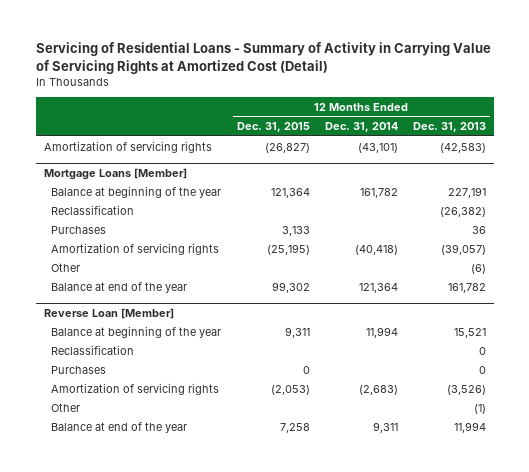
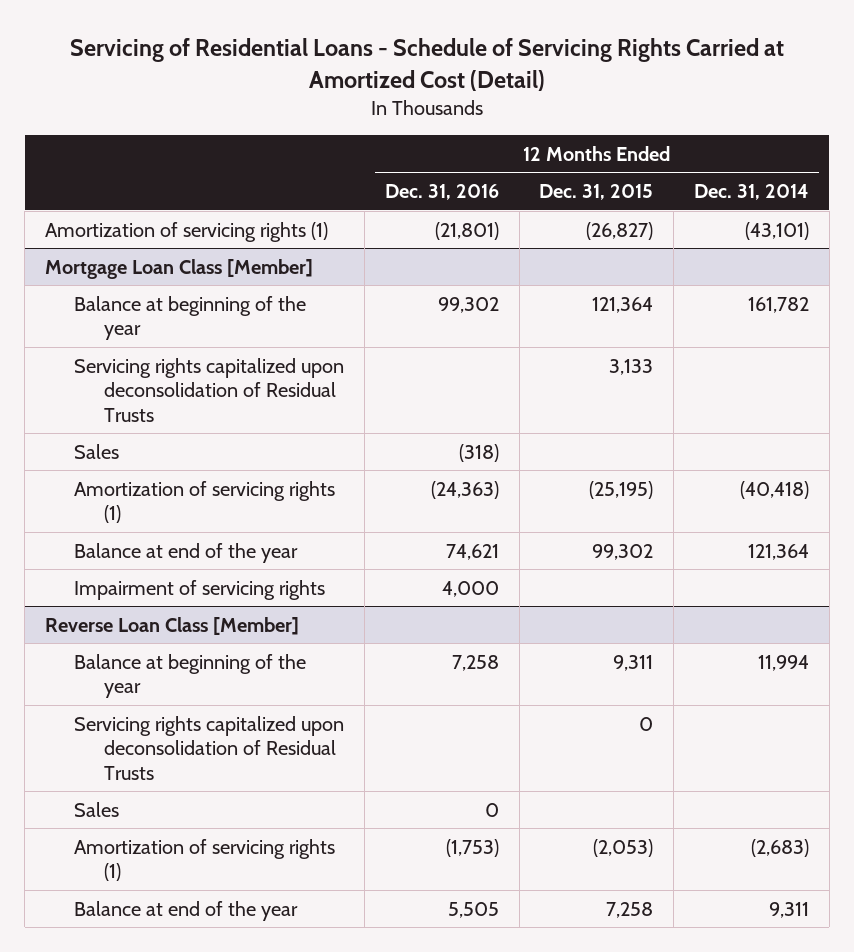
[35,42,491,74] Servicing of Residential Loans - Summary of Activity in Carrying Value of Servicing Rights at Amortized Cost (Detail) -> [70,38,785,91] Servicing of Residential Loans - Schedule of Servicing Rights Carried at Amortized Cost (Detail)
[412,122,486,133] Dec. 31, 2013 -> none
none -> [384,184,499,201] Dec. 31, 2016
[43,140,212,153] Amortization of servicing rights -> [45,221,329,242] Amortization of servicing rights (1)
[43,167,187,180] Mortgage Loans [Member] -> [45,258,314,279] Mortgage Loan Class [Member]
[51,204,135,215] Reclassification -> none
[51,262,81,272] Other -> none
[51,225,107,234] Purchases -> [74,357,345,422] Servicing rights capitalized upon deconsolidation of Residual Trusts
none -> [74,443,120,459] Sales
[51,242,220,255] Amortization of servicing rights -> [74,480,336,524] Amortization of servicing rights (1)
none -> [74,579,326,600] Impairment of servicing rights
[43,307,174,319] Reverse Loan [Member] -> [45,616,300,635] Reverse Loan Class [Member]
[51,344,135,355] Reclassification -> none
[51,402,81,412] Other -> none
[51,365,107,374] Purchases -> [74,715,345,780] Servicing rights capitalized upon deconsolidation of Residual Trusts
none -> [74,801,120,817] Sales
[51,382,220,395] Amortization of servicing rights -> [74,838,336,882] Amortization of servicing rights (1)

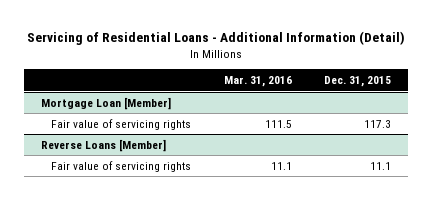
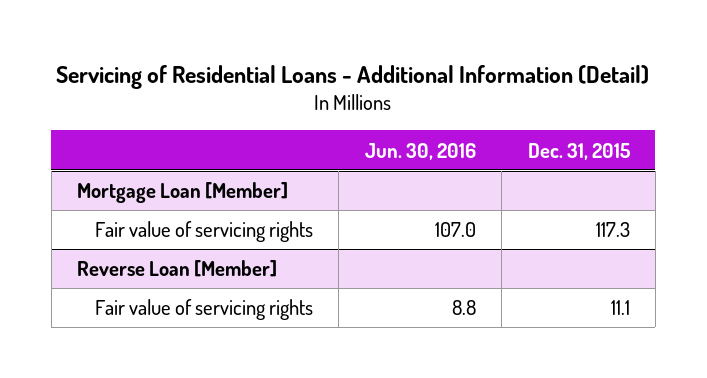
[223,76,292,88] Mar. 31, 2016 -> none
none -> [364,142,476,160] Jun. 30, 2016
[40,138,166,152] Reverse Loans [Member] -> [77,260,278,278] Reverse Loan [Member]

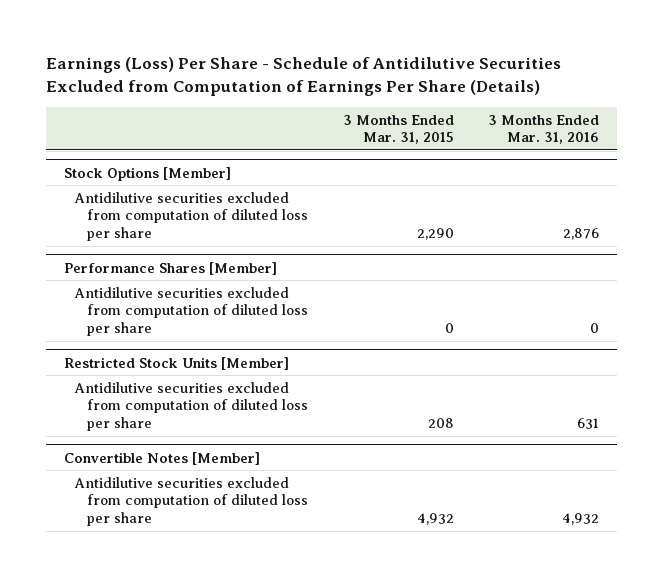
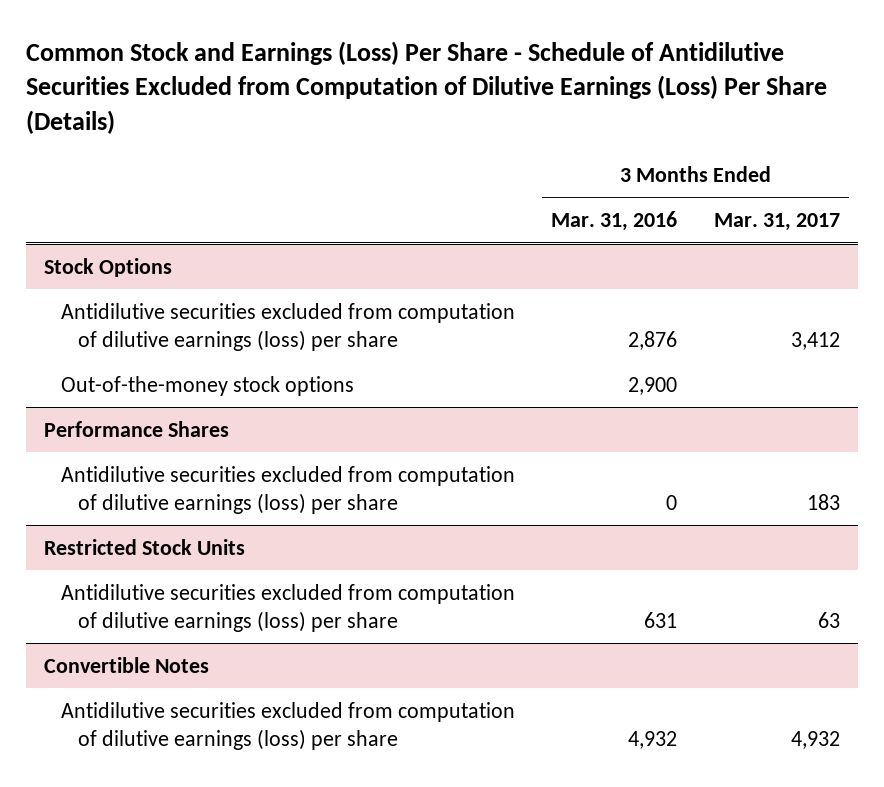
[46,57,562,96] Earnings (Loss) Per Share - Schedule of Antidilutive Securities Excluded from Computation of Earnings Per Share (Details) -> [26,40,828,134] Common Stock and Earnings (Loss) Per Share - Schedule of Antidilutive Securities Excluded from Computation of Dilutive Earnings (Loss) Per Share (Details)
[342,114,454,144] 3 Months Ended Mar. 31, 2015 -> none
none -> [713,213,840,232] Mar. 31, 2017
[63,166,231,181] Stock Options [Member] -> [44,257,173,277] Stock Options
[74,191,309,241] Antidilutive securities excluded from computation of diluted loss per share -> [61,302,516,351] Antidilutive securities excluded from computation of dilutive earnings (loss) per share
none -> [61,375,355,396] Out-of-the-money stock options
[63,261,277,275] Performance Shares [Member] -> [44,420,230,437] Performance Shares
[74,286,309,336] Antidilutive securities excluded from computation of diluted loss per share -> [61,465,516,514] Antidilutive securities excluded from computation of dilutive earnings (loss) per share
[63,356,289,370] Restricted Stock Units [Member] -> [44,538,246,555] Restricted Stock Units
[74,381,309,431] Antidilutive securities excluded from computation of diluted loss per share -> [61,583,516,632] Antidilutive securities excluded from computation of dilutive earnings (loss) per share
[63,451,260,465] Convertible Notes [Member] -> [44,656,210,673] Convertible Notes
[74,476,309,526] Antidilutive securities excluded from computation of diluted loss per share -> [61,701,516,750] Antidilutive securities excluded from computation of dilutive earnings (loss) per share

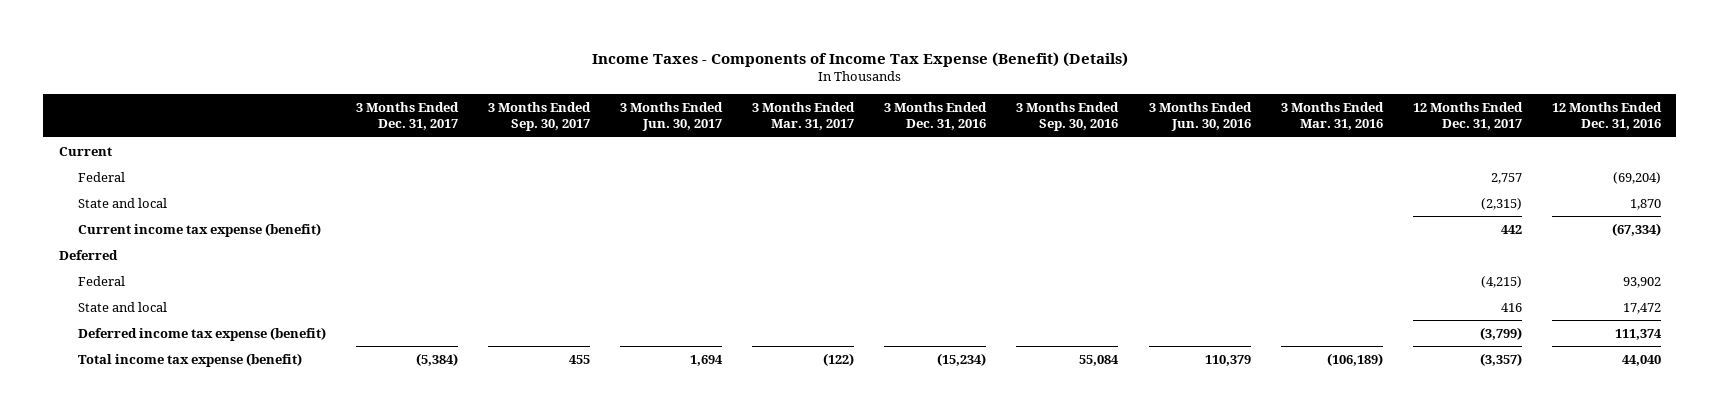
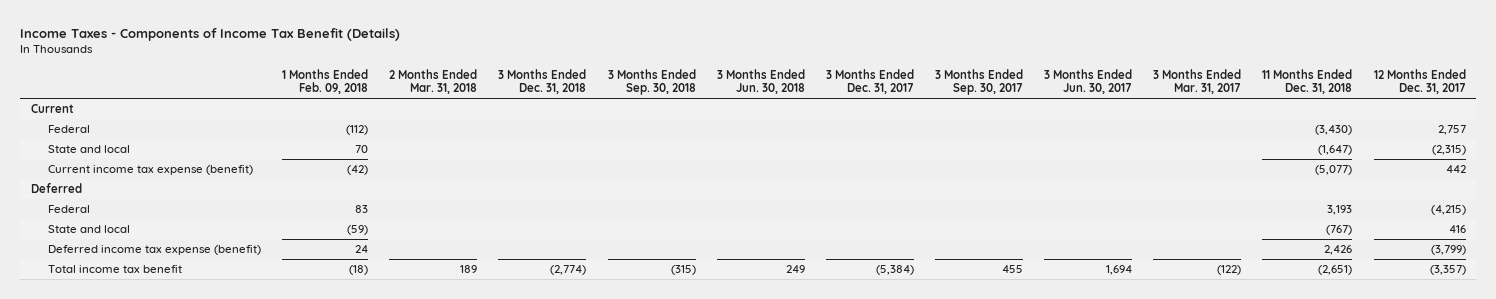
[591,51,1128,67] Income Taxes - Components of Income Tax Expense (Benefit) (Details) -> [20,27,401,41] Income Taxes - Components of Income Tax Benefit (Details)
[884,101,988,131] 3 Months Ended Dec. 31, 2016 -> none
[1016,101,1120,132] 3 Months Ended Sep. 30, 2016 -> none
[1148,101,1252,132] 3 Months Ended Jun. 30, 2016 -> none
[1280,101,1384,131] 3 Months Ended Mar. 31, 2016 -> none
[1551,101,1662,131] 12 Months Ended Dec. 31, 2016 -> none
none -> [282,68,369,95] 1 Months Ended Feb. 09, 2018
none -> [389,68,478,95] 2 Months Ended Mar. 31, 2018
none -> [498,68,587,95] 3 Months Ended Dec. 31, 2018
none -> [607,68,696,96] 3 Months Ended Sep. 30, 2018
none -> [716,68,805,95] 3 Months Ended Jun. 30, 2018
none -> [1262,68,1353,95] 11 Months Ended Dec. 31, 2018
[77,352,302,367] Total income tax expense (benefit) -> [47,265,182,274] Total income tax benefit

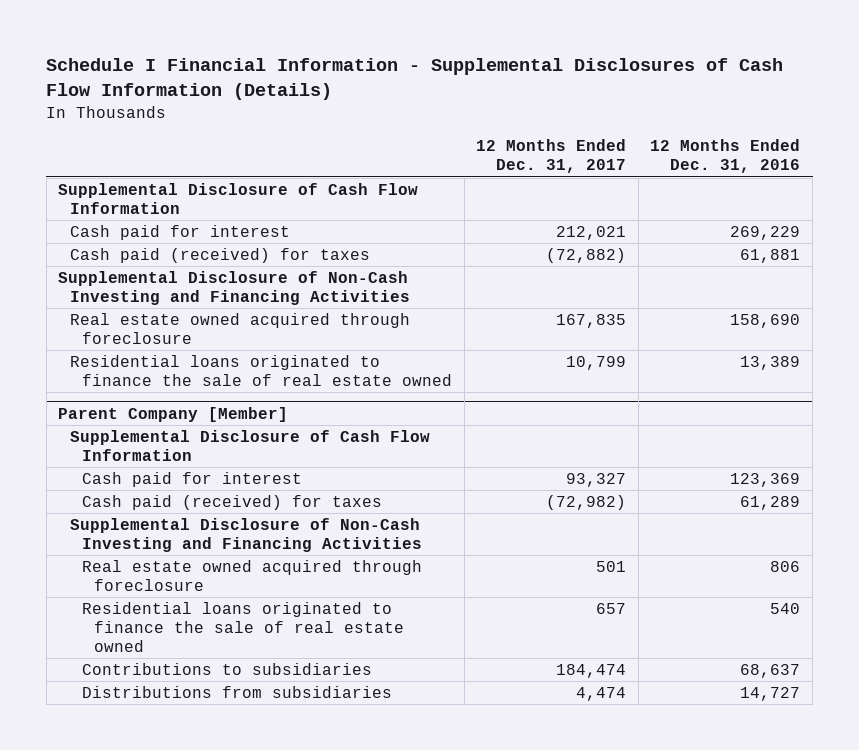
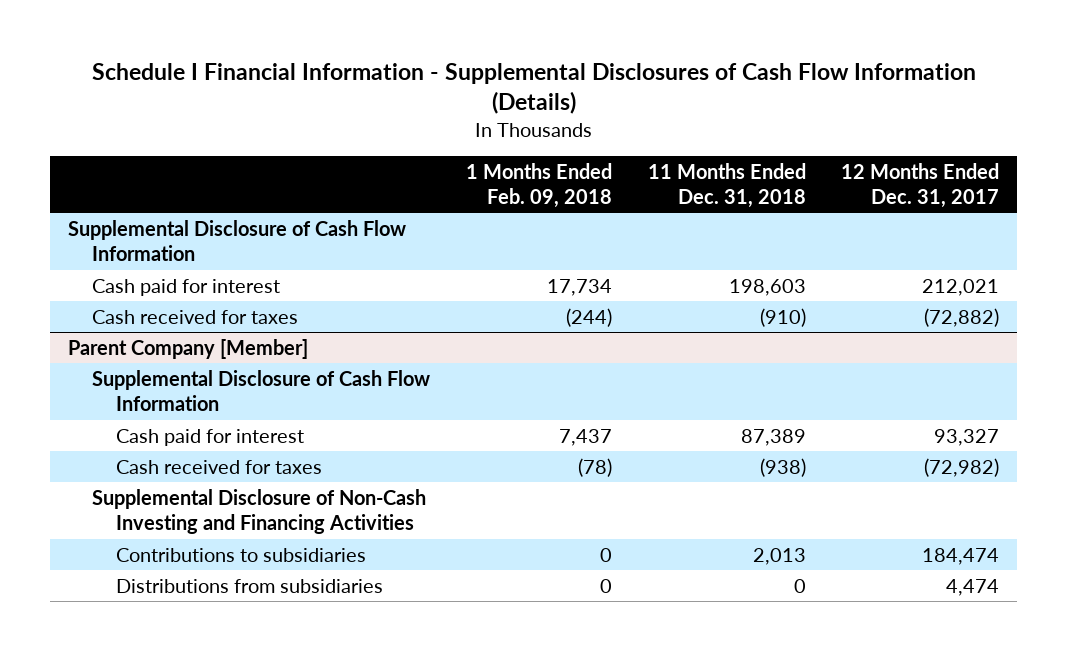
[650,139,801,174] 12 Months Ended Dec. 31, 2016 -> none
none -> [465,162,612,208] 1 Months Ended Feb. 09, 2018
none -> [647,162,806,208] 11 Months Ended Dec. 31, 2018
[58,271,411,306] Supplemental Disclosure of Non-Cash Investing and Financing Activities -> none
[70,313,411,345] Real estate owned acquired through foreclosure -> none
[70,355,453,387] Residential loans originated to finance the sale of real estate owned -> none
[70,248,371,264] Cash paid (received) for taxes -> [92,309,299,324] Cash received for taxes
[82,495,383,511] Cash paid (received) for taxes -> [116,459,323,474] Cash received for taxes
[82,560,423,592] Real estate owned acquired through foreclosure -> none
[82,602,405,653] Residential loans originated to finance the sale of real estate owned -> none

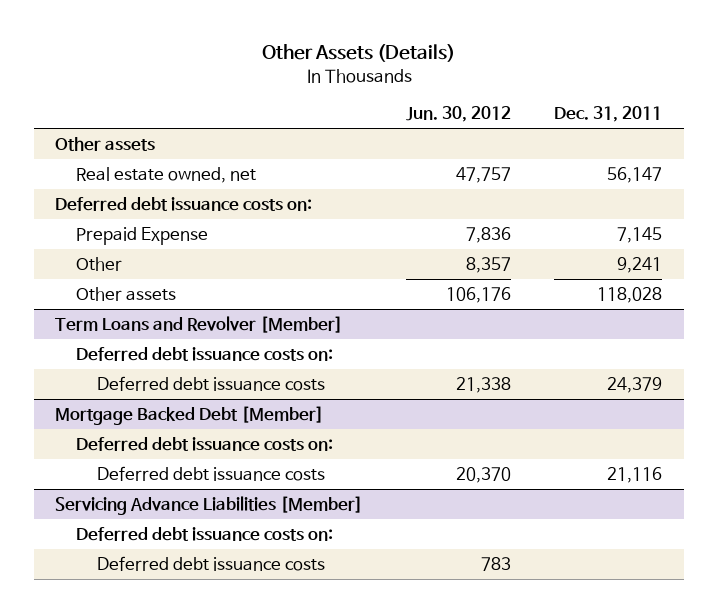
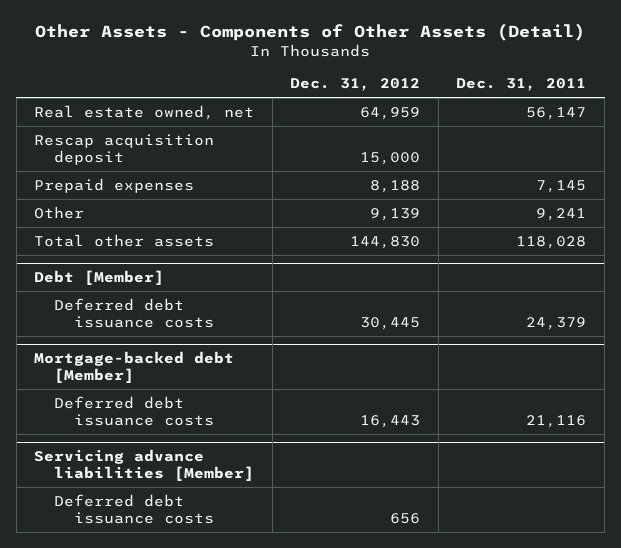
[261,44,455,63] Other Assets (Details) -> [35,23,586,42] Other Assets - Components of Other Assets (Detail)
[406,105,512,122] Jun. 30, 2012 -> none
none -> [290,78,421,92] Dec. 31, 2012
[55,136,156,151] Other assets -> none
[55,196,313,211] Deferred debt issuance costs on: -> none
none -> [34,133,215,165] Rescap acquisition deposit
[76,226,209,245] Prepaid Expense -> [34,177,195,193] Prepaid expenses
[55,315,344,333] Term Loans and Revolver [Member] -> none
[76,346,334,361] Deferred debt issuance costs on: -> none
[76,286,177,301] Other assets -> [34,233,215,247] Total other assets
none -> [34,270,165,286] Debt [Member]
[76,436,334,451] Deferred debt issuance costs on: -> none
[55,405,325,425] Mortgage Backed Debt [Member] -> [34,351,235,384] Mortgage-backed debt [Member]
[76,526,334,541] Deferred debt issuance costs on: -> none
[55,495,364,515] Servicing Advance Liabilities [Member] -> [34,449,255,482] Servicing advance liabilities [Member]

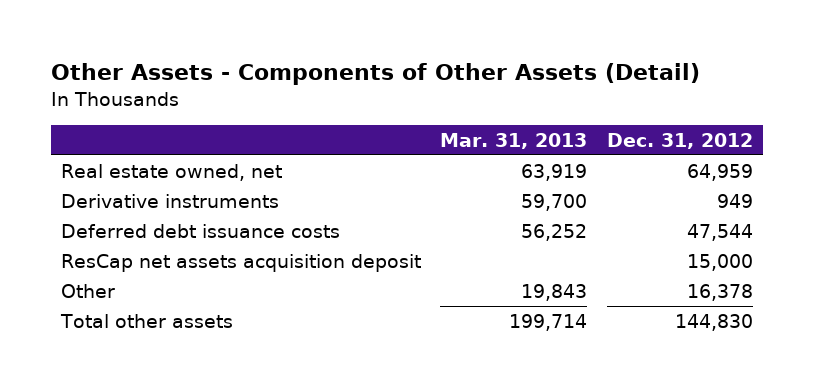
[456,78,587,92] Dec. 31, 2011 -> none
none -> [440,132,588,149] Mar. 31, 2013
[34,177,195,193] Prepaid expenses -> none
none -> [60,193,279,208] Derivative instruments
none -> [60,223,340,238] Deferred debt issuance costs
[34,133,215,165] Rescap acquisition deposit -> [60,253,421,272] ResCap net assets acquisition deposit
[370,207,421,221] 9,139 -> [687,283,754,301] 16,378
[34,270,165,286] Debt [Member] -> none
[54,297,215,328] Deferred debt issuance costs -> none
[34,351,235,384] Mortgage-backed debt [Member] -> none
[54,395,215,426] Deferred debt issuance costs -> none
[34,449,255,482] Servicing advance liabilities [Member] -> none
[54,493,215,524] Deferred debt issuance costs -> none

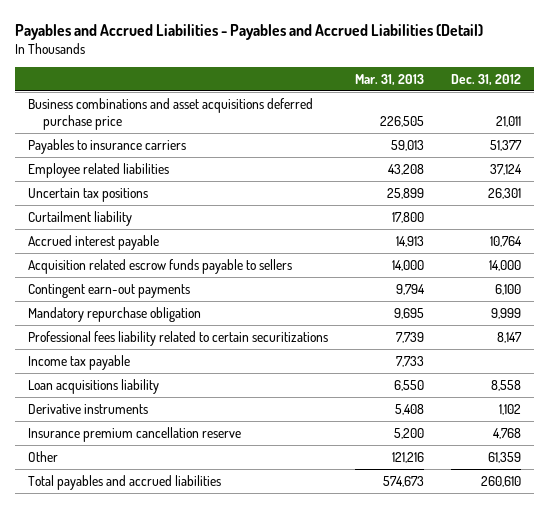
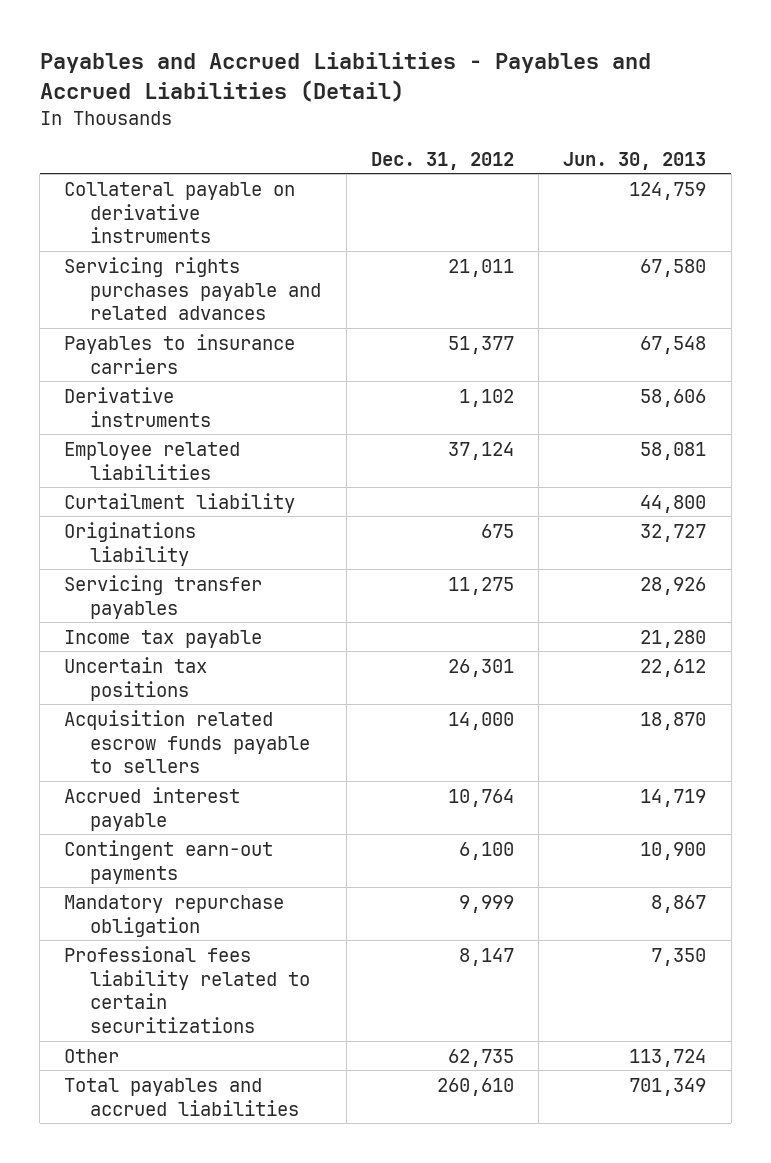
[355,73,425,86] Mar. 31, 2013 -> none
none -> [563,151,707,170] Jun. 30, 2013
none -> [64,181,296,244] Collateral payable on derivative instruments
[28,97,314,130] Business combinations and asset acquisitions deferred purchase price -> [64,256,322,321] Servicing rights purchases payable and related advances
[28,403,149,414] Derivative instruments -> [64,386,212,427] Derivative instruments
none -> [64,521,197,566] Originations liability
none -> [64,574,263,619] Servicing transfer payables
[28,354,131,370] Income tax payable -> [64,629,263,648] Income tax payable
[28,187,149,202] Uncertain tax positions -> [64,656,208,701] Uncertain tax positions
[28,234,160,250] Accrued interest payable -> [64,786,241,831] Accrued interest payable
[28,378,160,394] Loan acquisitions liability -> none
[28,426,242,442] Insurance premium cancellation reserve -> none
[487,451,521,463] 61,359 -> [447,1048,514,1067] 62,735

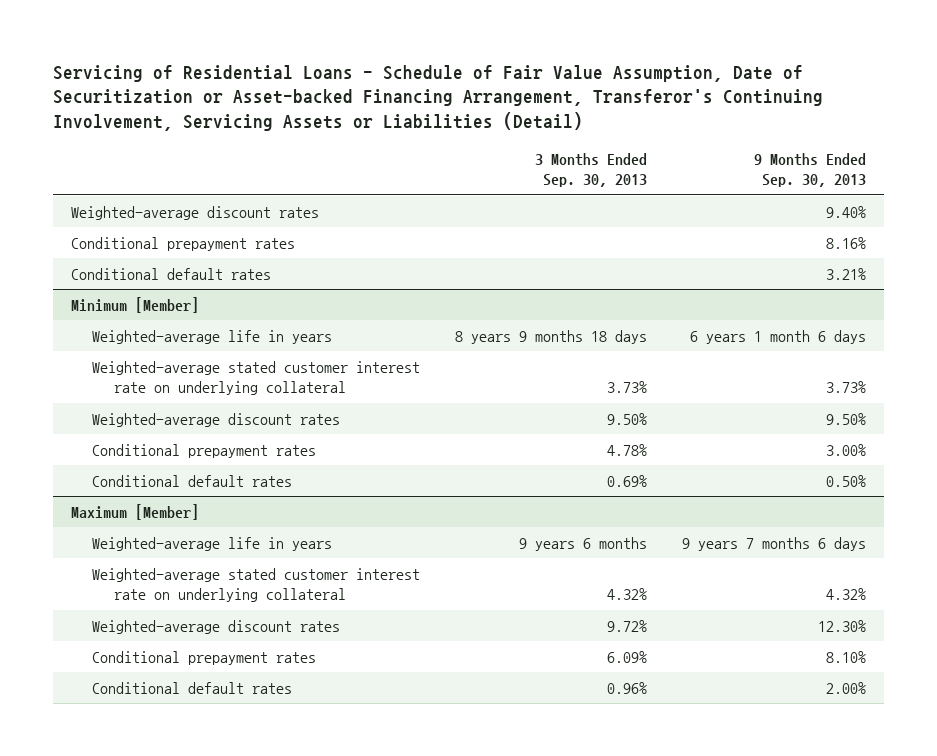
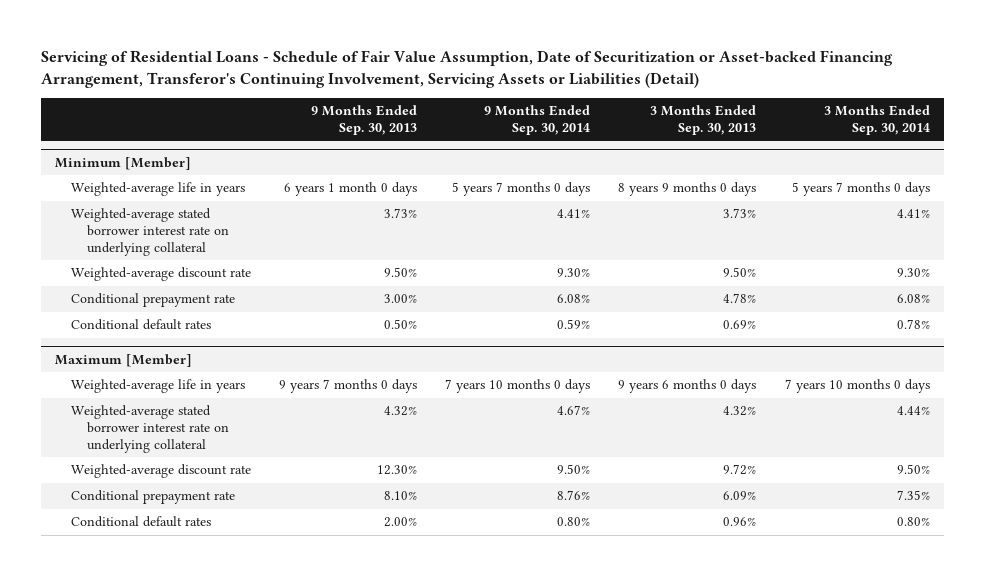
none -> [484,105,591,135] 9 Months Ended Sep. 30, 2014
none -> [823,105,930,135] 3 Months Ended Sep. 30, 2014
[70,205,319,220] Weighted-average discount rates -> none
[70,236,295,251] Conditional prepayment rates -> none
[70,267,271,280] Conditional default rates -> none
[455,329,648,344] 8 years 9 months 18 days -> [618,182,757,197] 8 years 9 months 0 days
[690,329,867,344] 6 years 1 month 6 days -> [284,182,418,197] 6 years 1 month 0 days
[92,360,421,396] Weighted-average stated customer interest rate on underlying collateral -> [71,208,230,256] Weighted-average stated borrower interest rate on underlying collateral
[92,412,341,427] Weighted-average discount rates -> [71,267,252,282] Weighted-average discount rate
[92,443,317,458] Conditional prepayment rates -> [71,293,236,308] Conditional prepayment rate
[519,536,648,551] 9 years 6 months -> [618,379,757,394] 9 years 6 months 0 days
[682,536,867,551] 9 years 7 months 6 days -> [279,379,418,394] 9 years 7 months 0 days
[92,567,421,603] Weighted-average stated customer interest rate on underlying collateral -> [71,405,230,453] Weighted-average stated borrower interest rate on underlying collateral
[92,619,341,634] Weighted-average discount rates -> [71,464,252,479] Weighted-average discount rate
[92,650,317,665] Conditional prepayment rates -> [71,490,236,505] Conditional prepayment rate

